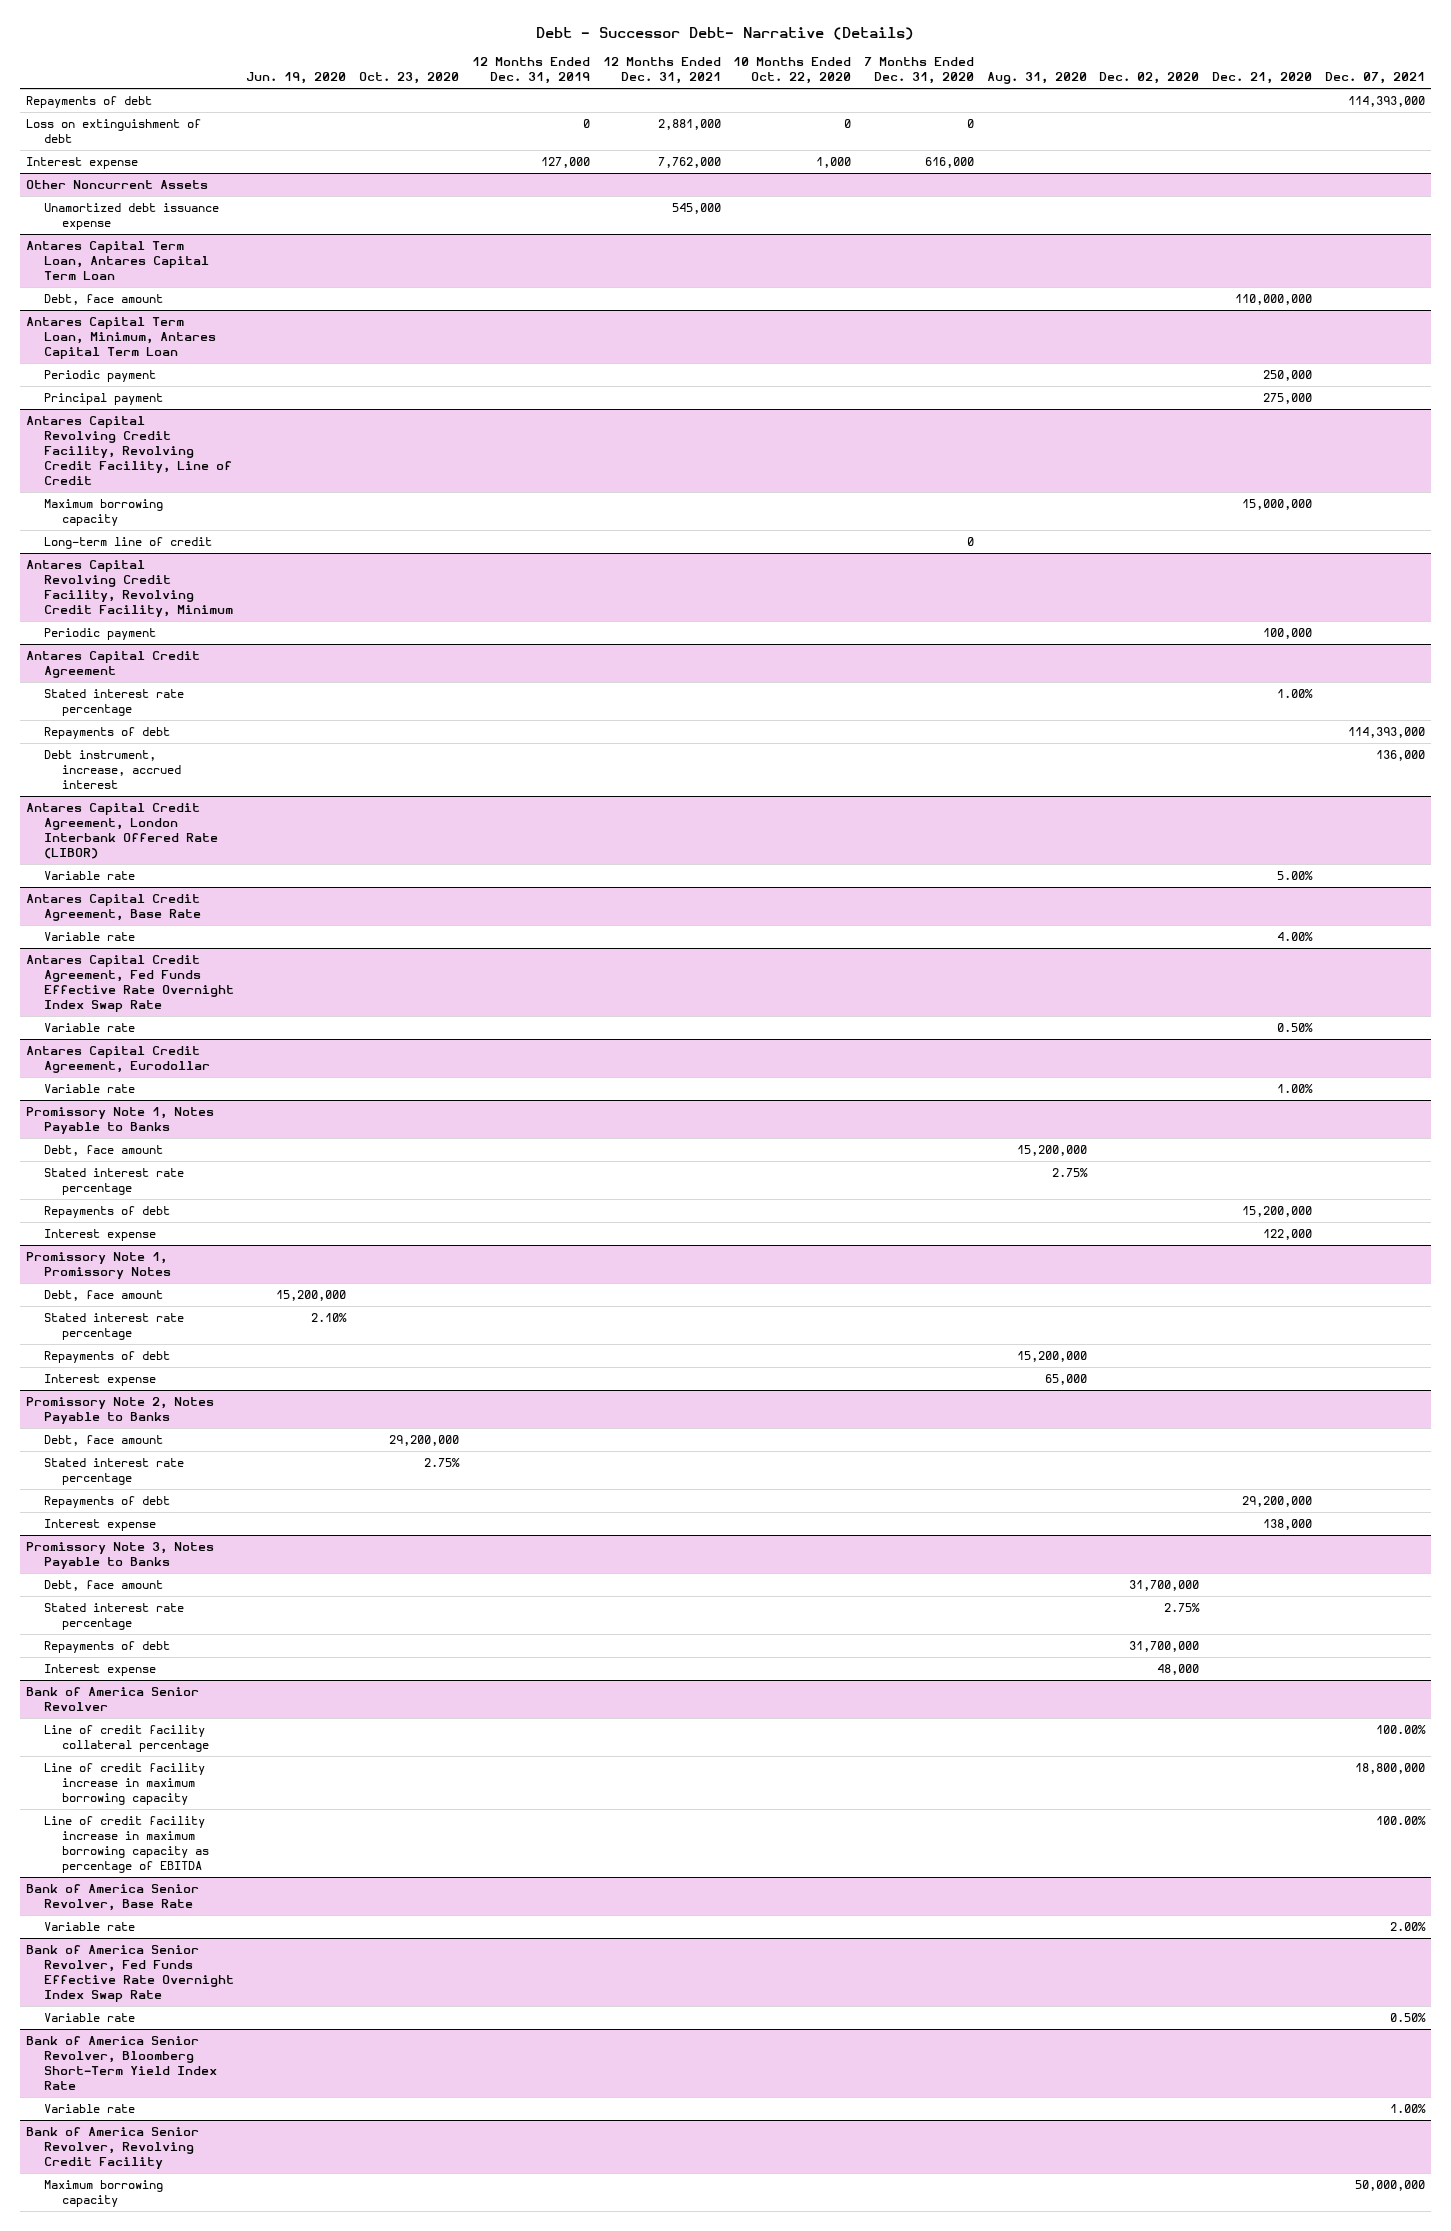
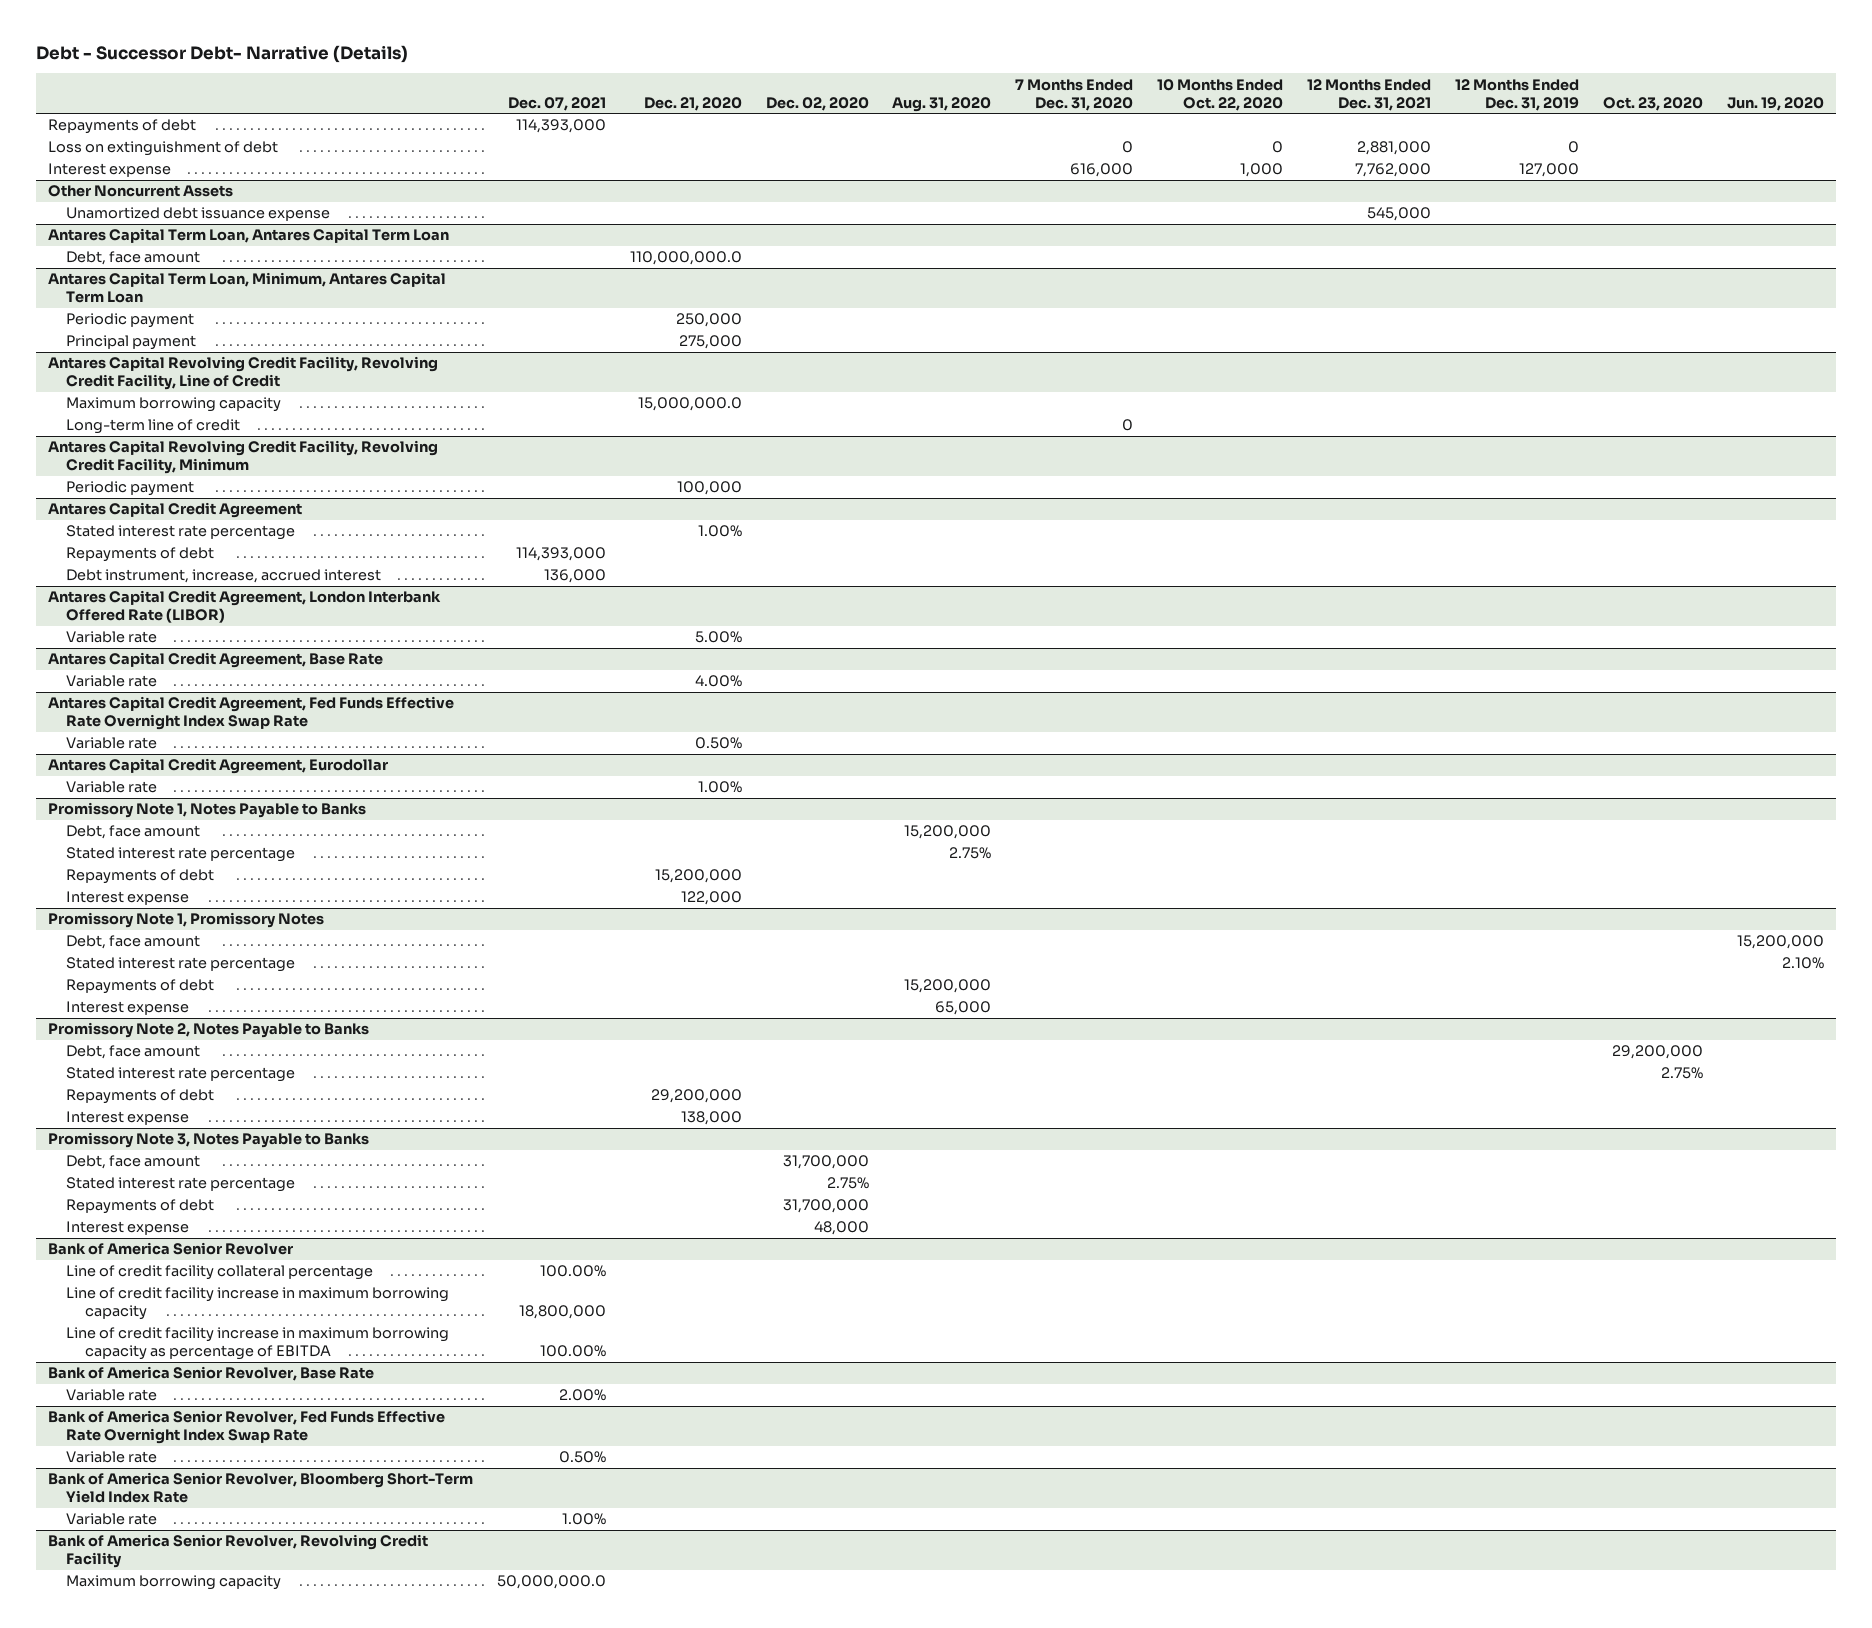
[1234,293,1312,305] 110,000,000 -> [629,251,742,266] 110,000,000.0
[1241,498,1312,510] 15,000,000 -> [637,397,742,412] 15,000,000.0
[1354,2179,1425,2191] 50,000,000 -> [496,1575,606,1590] 50,000,000.0

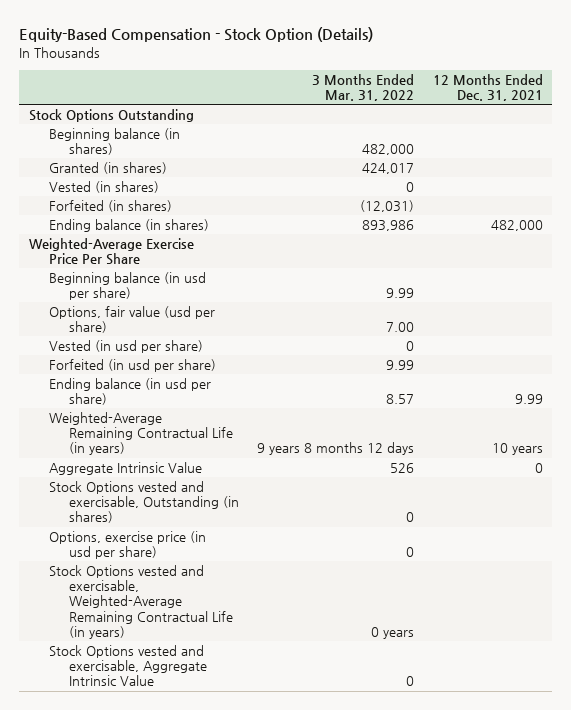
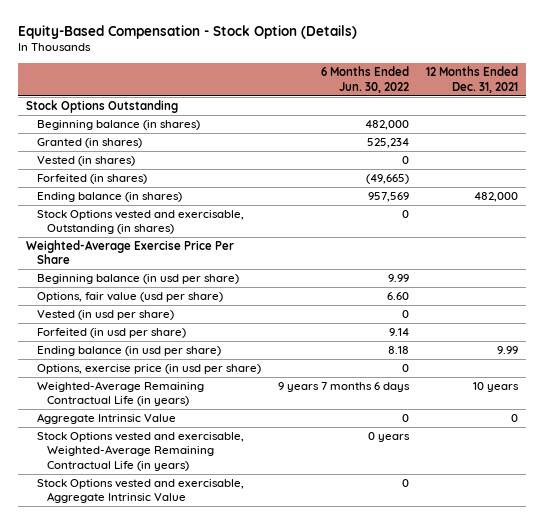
[312,74,415,102] 3 Months Ended Mar. 31, 2022 -> none
none -> [320,66,409,93] 6 Months Ended Jun. 30, 2022
[48,481,240,524] Stock Options vested and exercisable, Outstanding (in shares) -> [36,210,244,235] Stock Options vested and exercisable, Outstanding (in shares)
[48,531,206,560] Options, exercise price (in usd per share) -> [36,364,261,375] Options, exercise price (in usd per share)

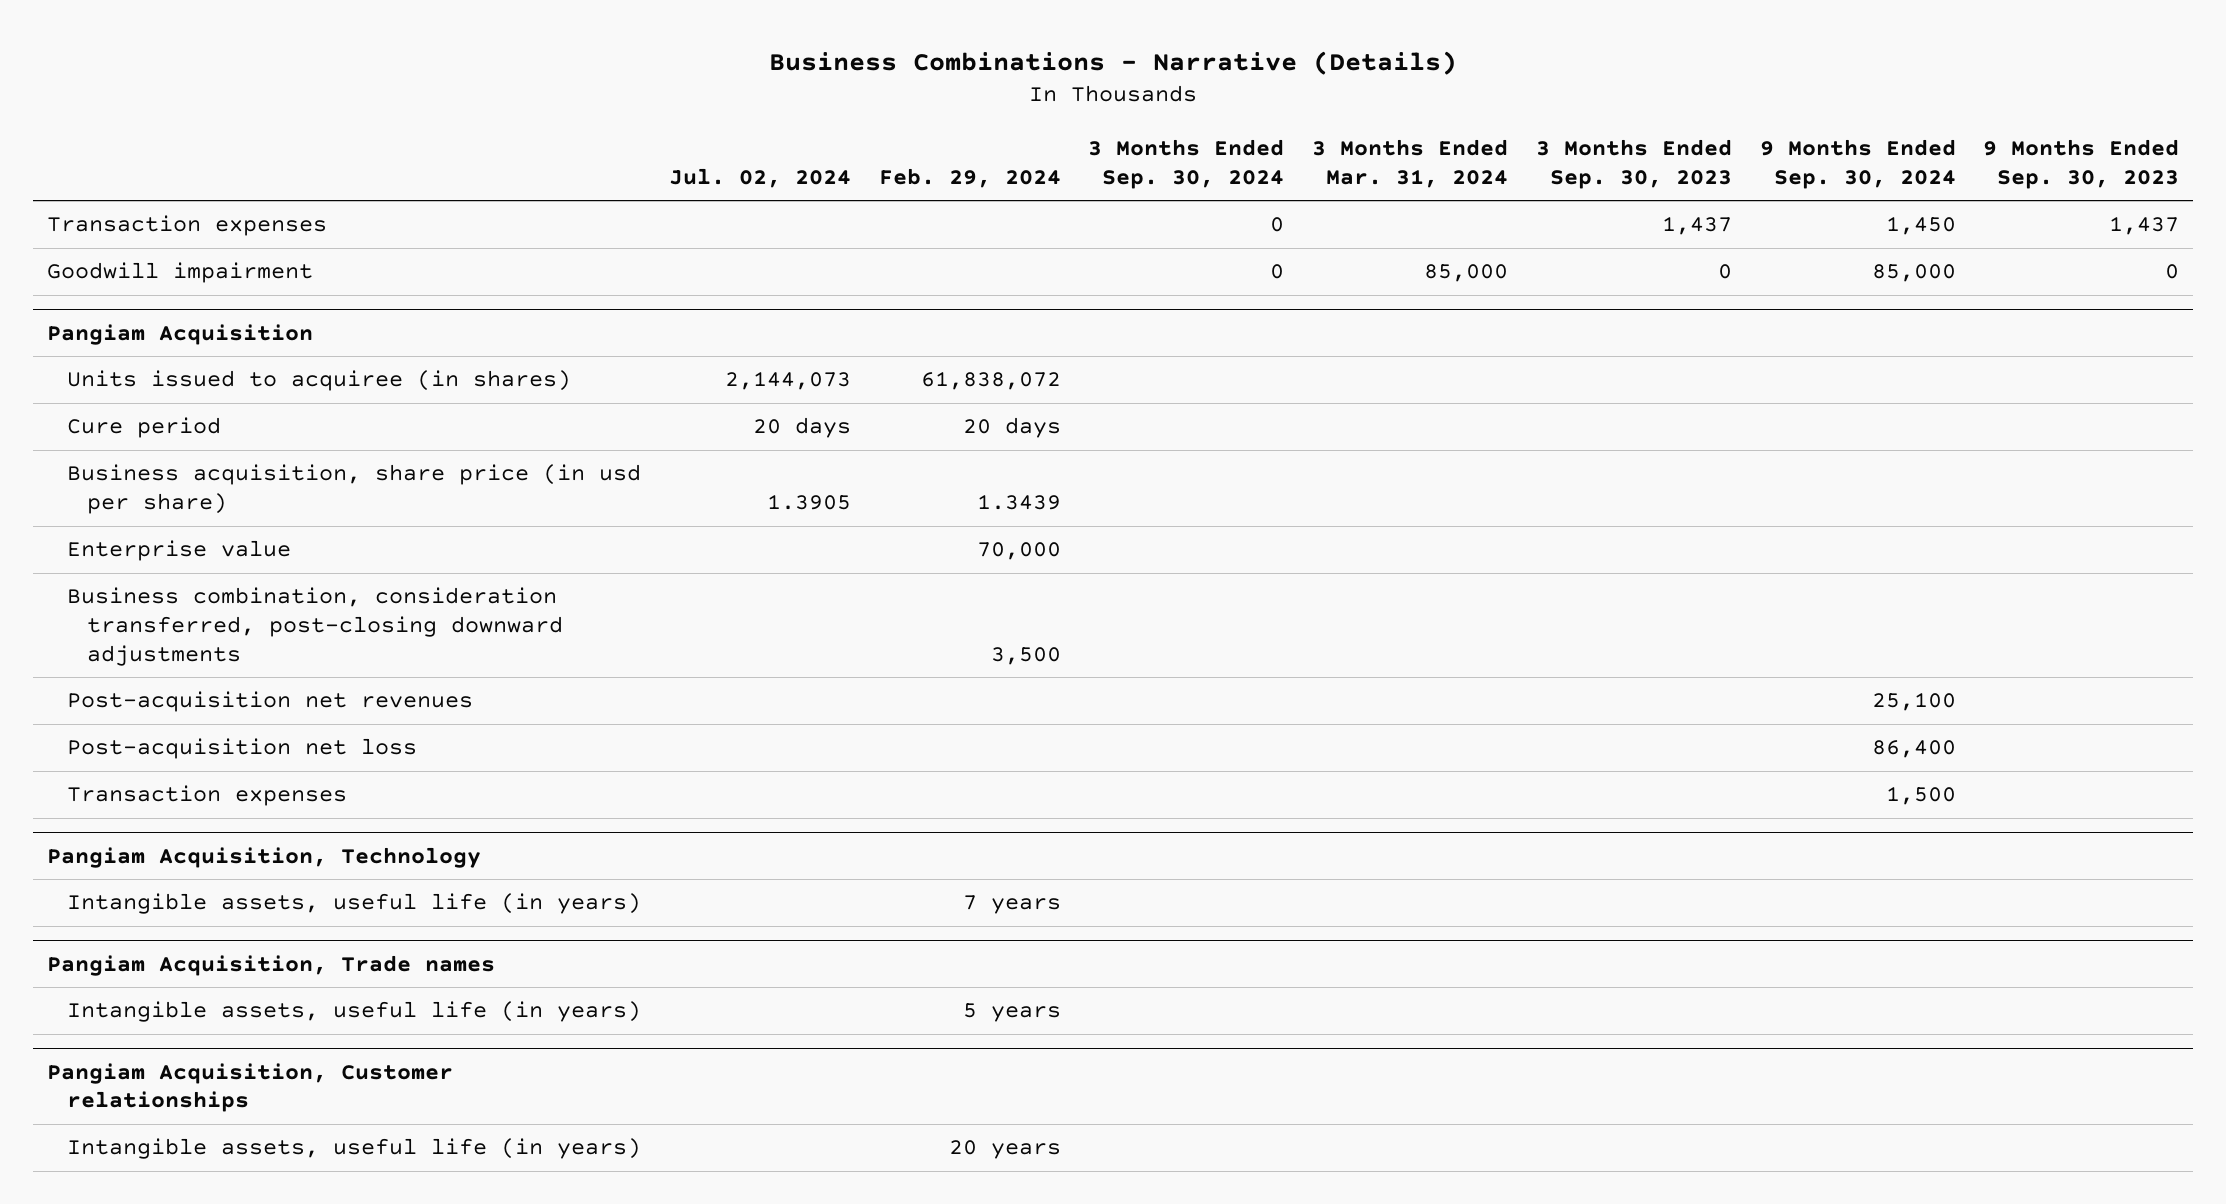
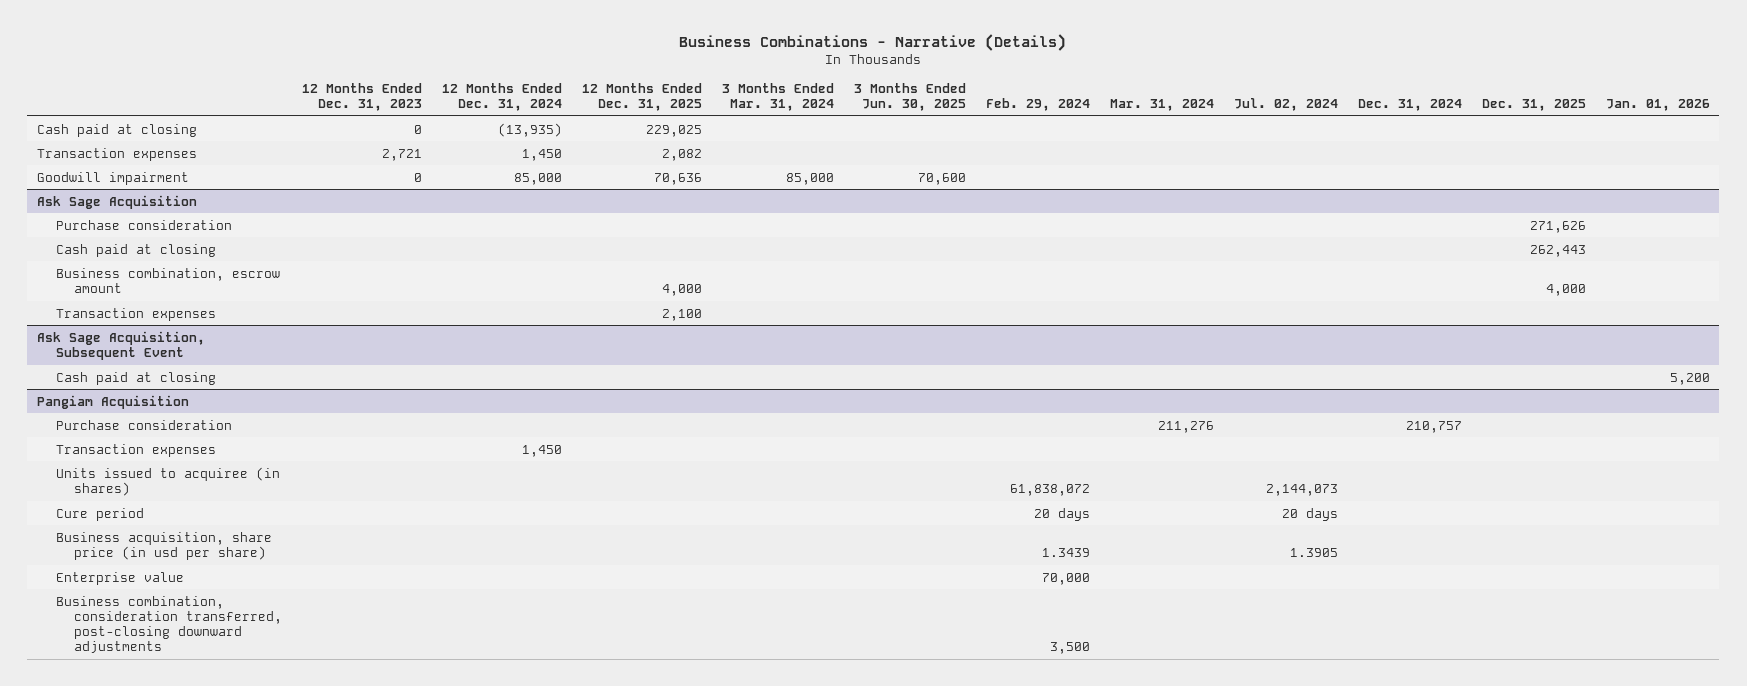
[1088,139,1285,189] 3 Months Ended Sep. 30, 2024 -> none
[1535,139,1732,189] 3 Months Ended Sep. 30, 2023 -> none
[1759,139,1956,189] 9 Months Ended Sep. 30, 2024 -> none
[1983,139,2180,189] 9 Months Ended Sep. 30, 2023 -> none
none -> [302,82,423,112] 12 Months Ended Dec. 31, 2023
none -> [442,82,563,112] 12 Months Ended Dec. 31, 2024
none -> [582,82,703,112] 12 Months Ended Dec. 31, 2025
none -> [853,82,966,112] 3 Months Ended Jun. 30, 2025
none -> [1109,99,1214,112] Mar. 31, 2024
none -> [1357,99,1462,112] Dec. 31, 2024
none -> [1481,99,1586,112] Dec. 31, 2025
none -> [1605,99,1710,112] Jan. 01, 2026
none -> [37,123,198,137] Cash paid at closing
none -> [37,194,198,209] Ask Sage Acquisition
none -> [55,219,232,230] Purchase consideration
none -> [55,243,216,257] Cash paid at closing
none -> [55,267,280,293] Business combination, escrow amount
none -> [55,307,216,321] Transaction expenses
none -> [37,330,206,360] Ask Sage Acquisition, Subsequent Event
none -> [55,371,216,385] Cash paid at closing
none -> [55,419,232,430] Purchase consideration
[67,785,348,807] Transaction expenses -> [55,443,216,457] Transaction expenses
[67,691,474,713] Post-acquisition net revenues -> none
[67,738,418,760] Post-acquisition net loss -> none
[47,846,482,868] Pangiam Acquisition, Technology -> none
[67,893,642,915] Intangible assets, useful life (in years) -> none
[47,954,496,976] Pangiam Acquisition, Trade names -> none
[67,1001,642,1023] Intangible assets, useful life (in years) -> none
[47,1062,454,1113] Pangiam Acquisition, Customer relationships -> none
[67,1138,642,1160] Intangible assets, useful life (in years) -> none

